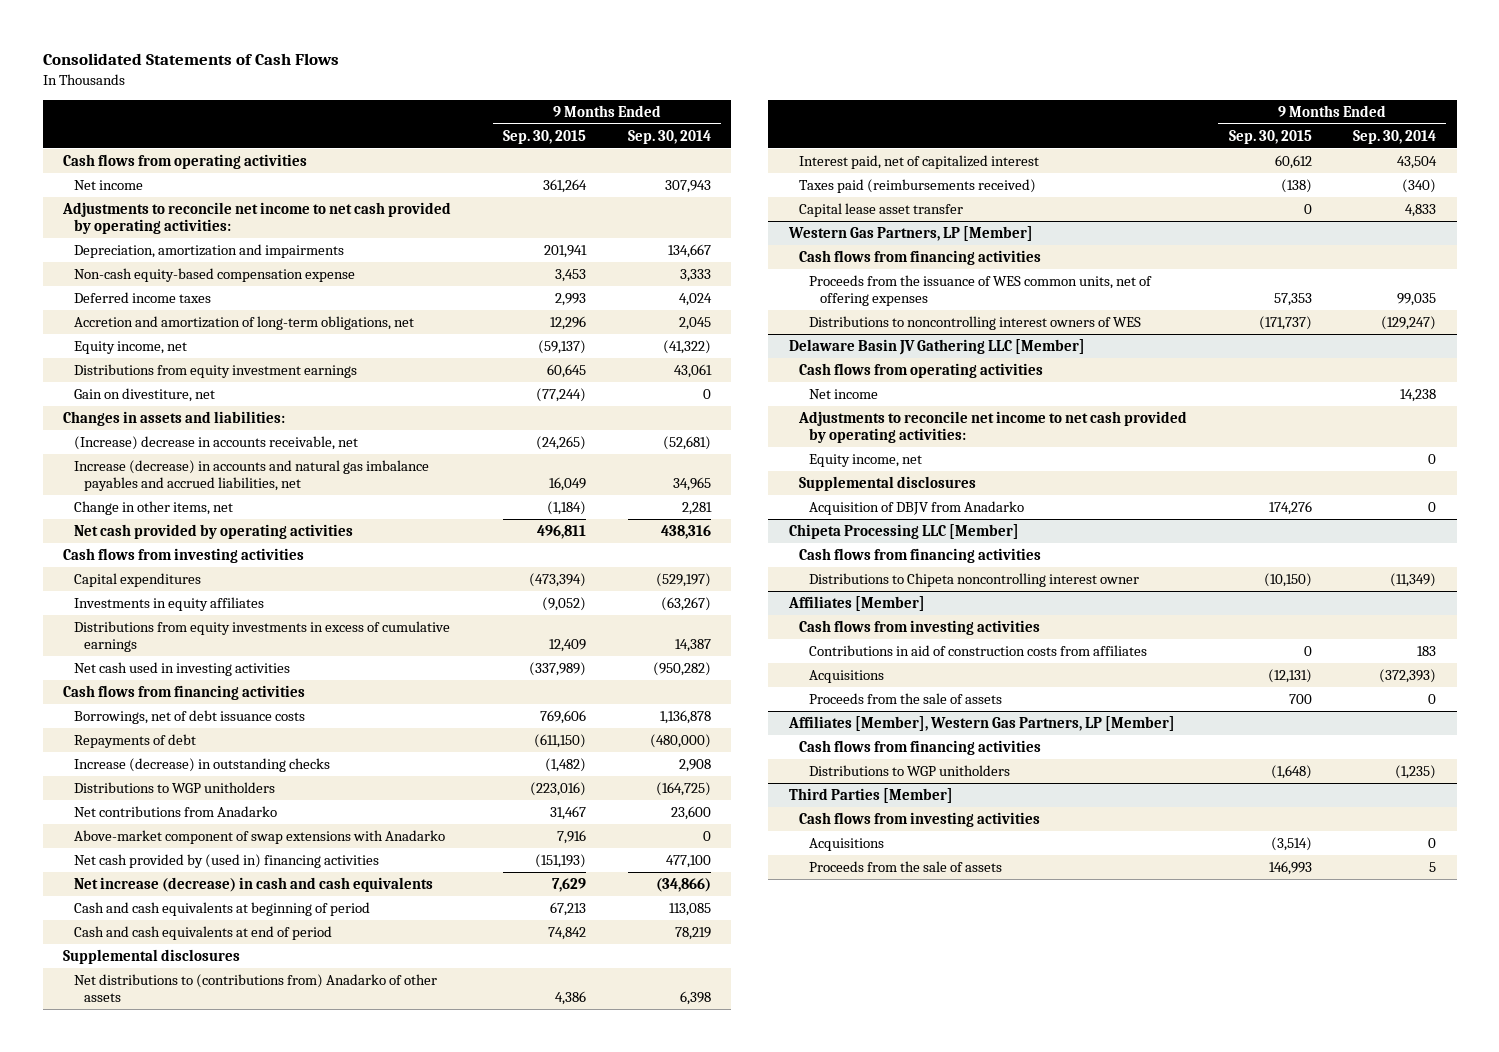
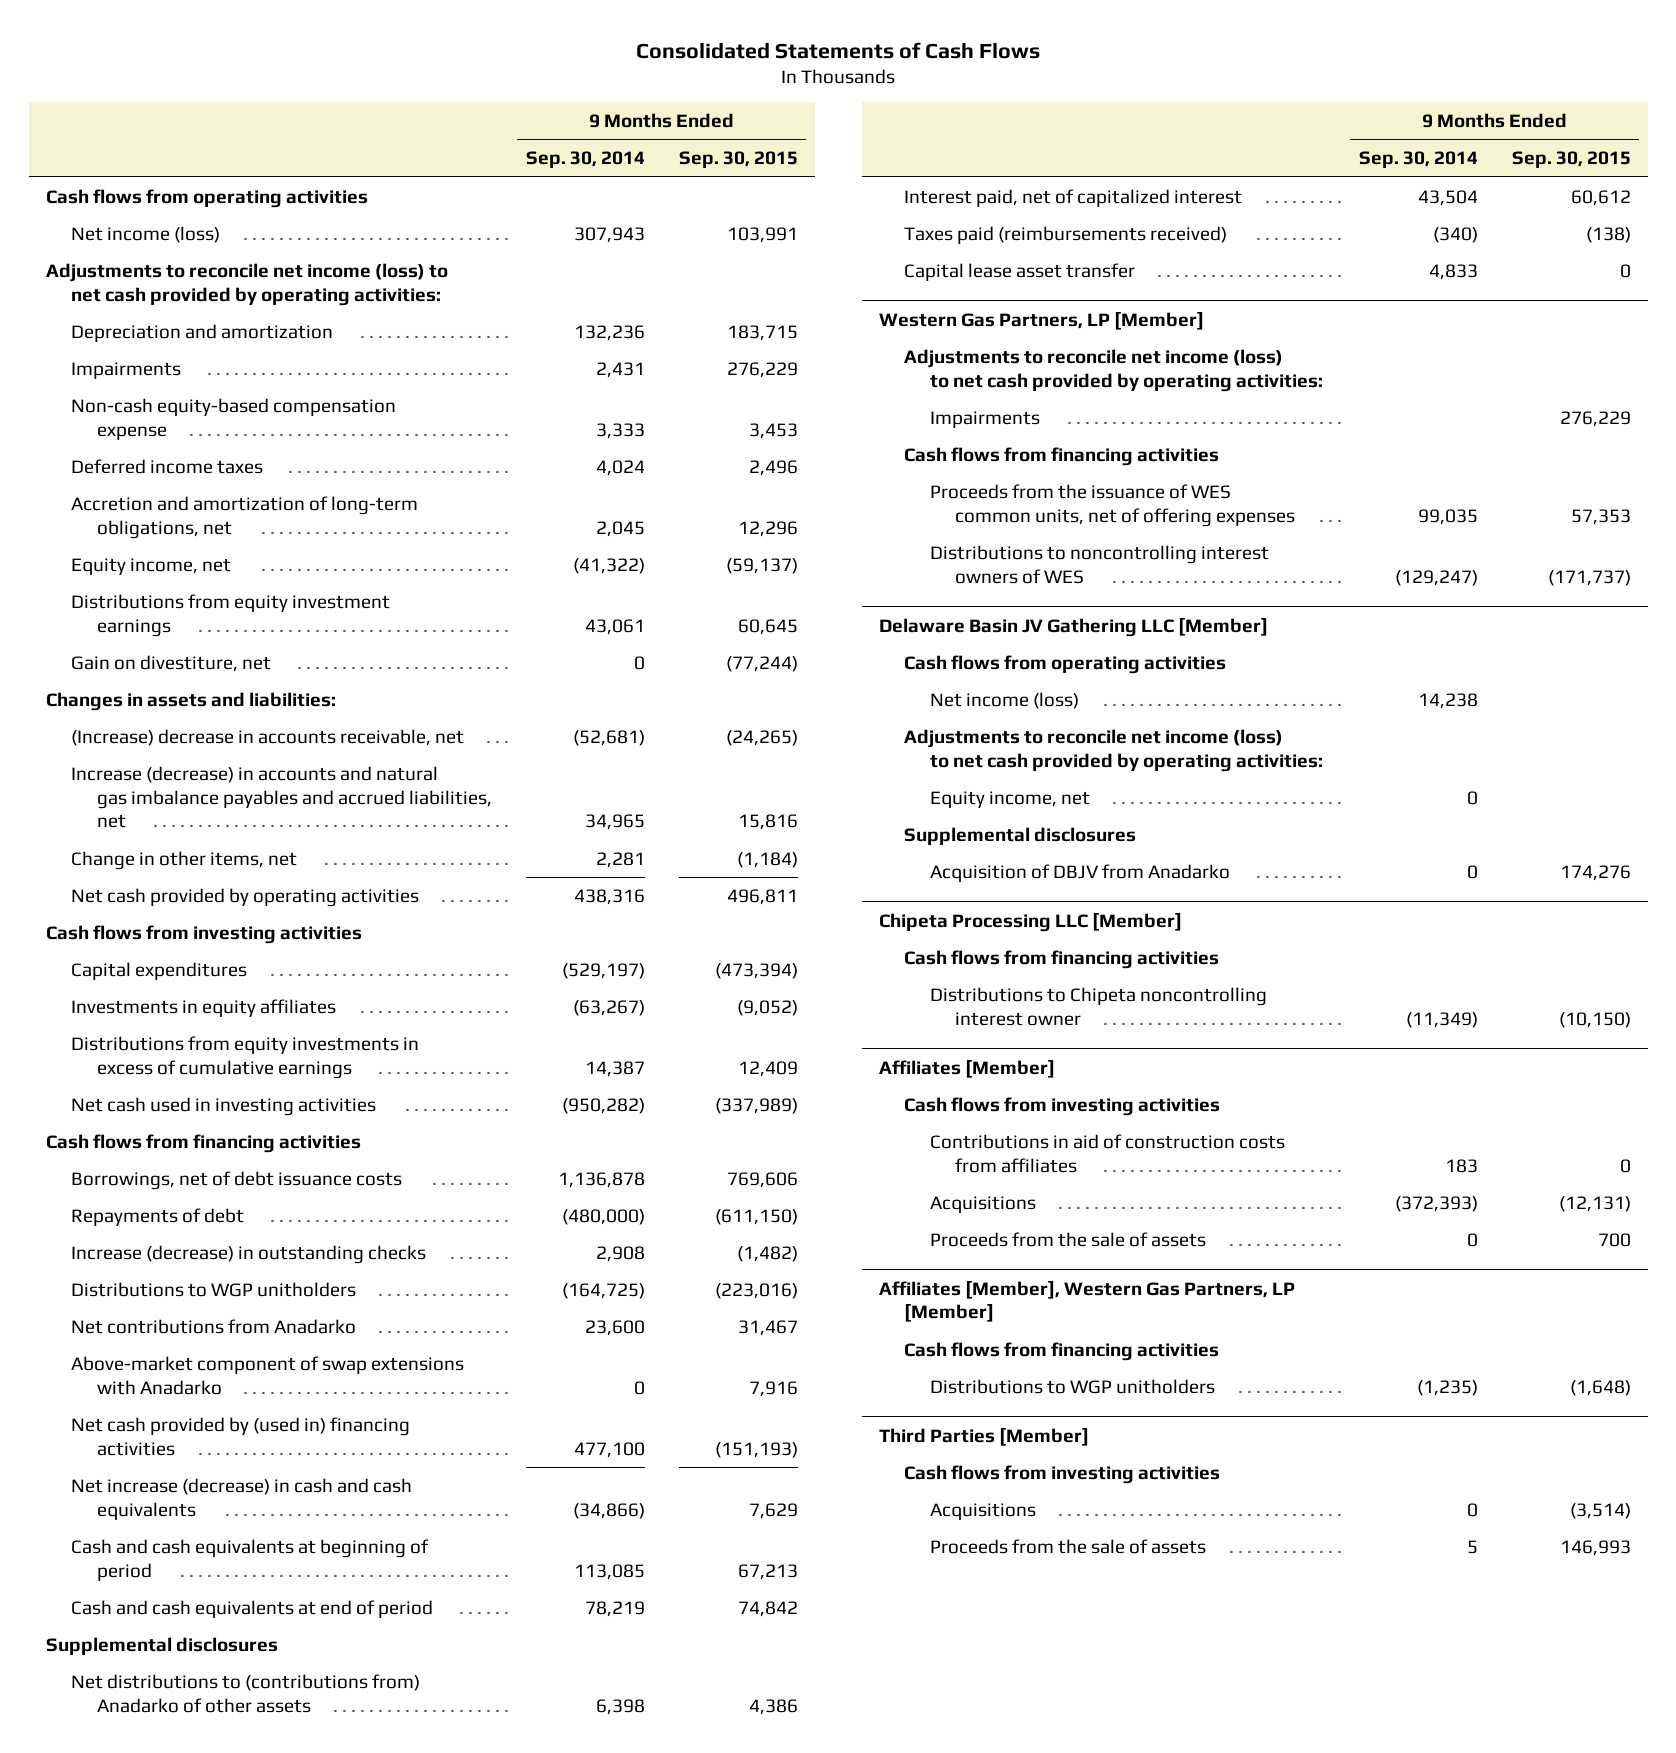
[73,179,143,190] Net income -> [71,225,221,243] Net income (loss)
[543,178,588,193] 361,264 -> [726,226,798,243] 103,991
[62,201,452,235] Adjustments to reconcile net income to net cash provided by operating activities: -> [45,262,448,306] Adjustments to reconcile net income (loss) to net cash provided by operating activities:
[73,243,344,258] Depreciation, amortization and impairments -> [71,323,334,342] Depreciation and amortization
[544,244,588,258] 201,941 -> [726,324,798,341] 183,715
[667,243,711,258] 134,667 -> [573,324,645,341] 132,236
none -> [71,361,182,379] Impairments
[555,292,587,306] 2,993 -> [748,459,798,476] 2,496
[549,477,587,492] 16,049 -> [737,814,798,831] 15,816
none -> [904,348,1323,392] Adjustments to reconcile net income (loss) to net cash provided by operating activities:
none -> [929,410,1040,428] Impairments
[809,388,879,399] Net income -> [929,691,1079,709] Net income (loss)
[798,410,1188,444] Adjustments to reconcile net income to net cash provided by operating activities: -> [904,728,1323,772] Adjustments to reconcile net income (loss) to net cash provided by operating activities:

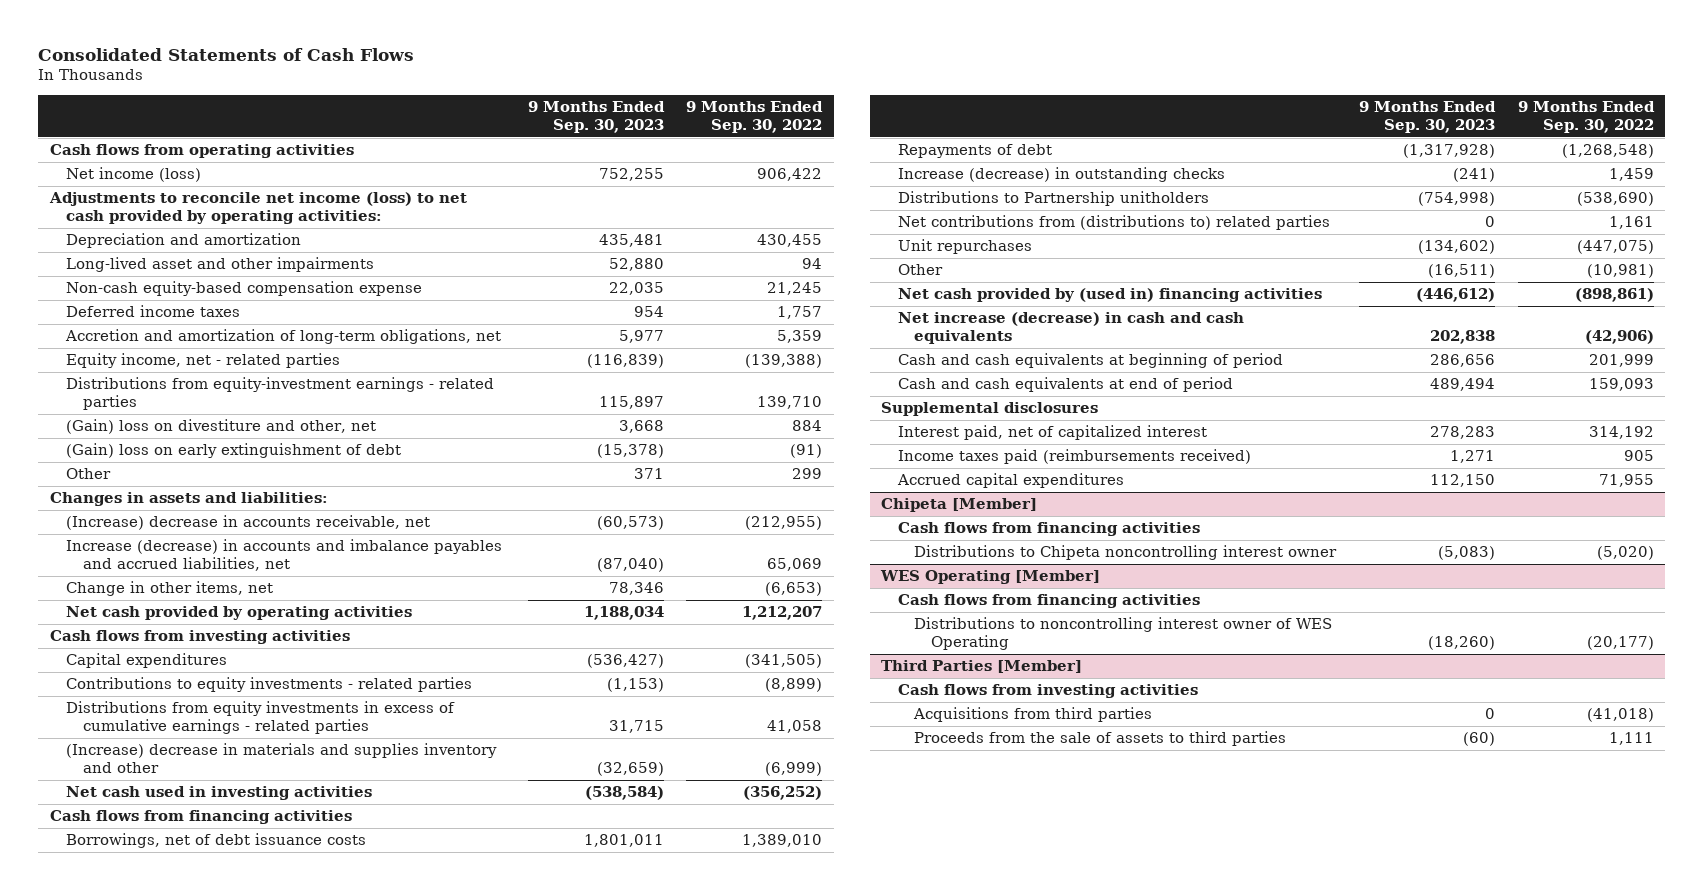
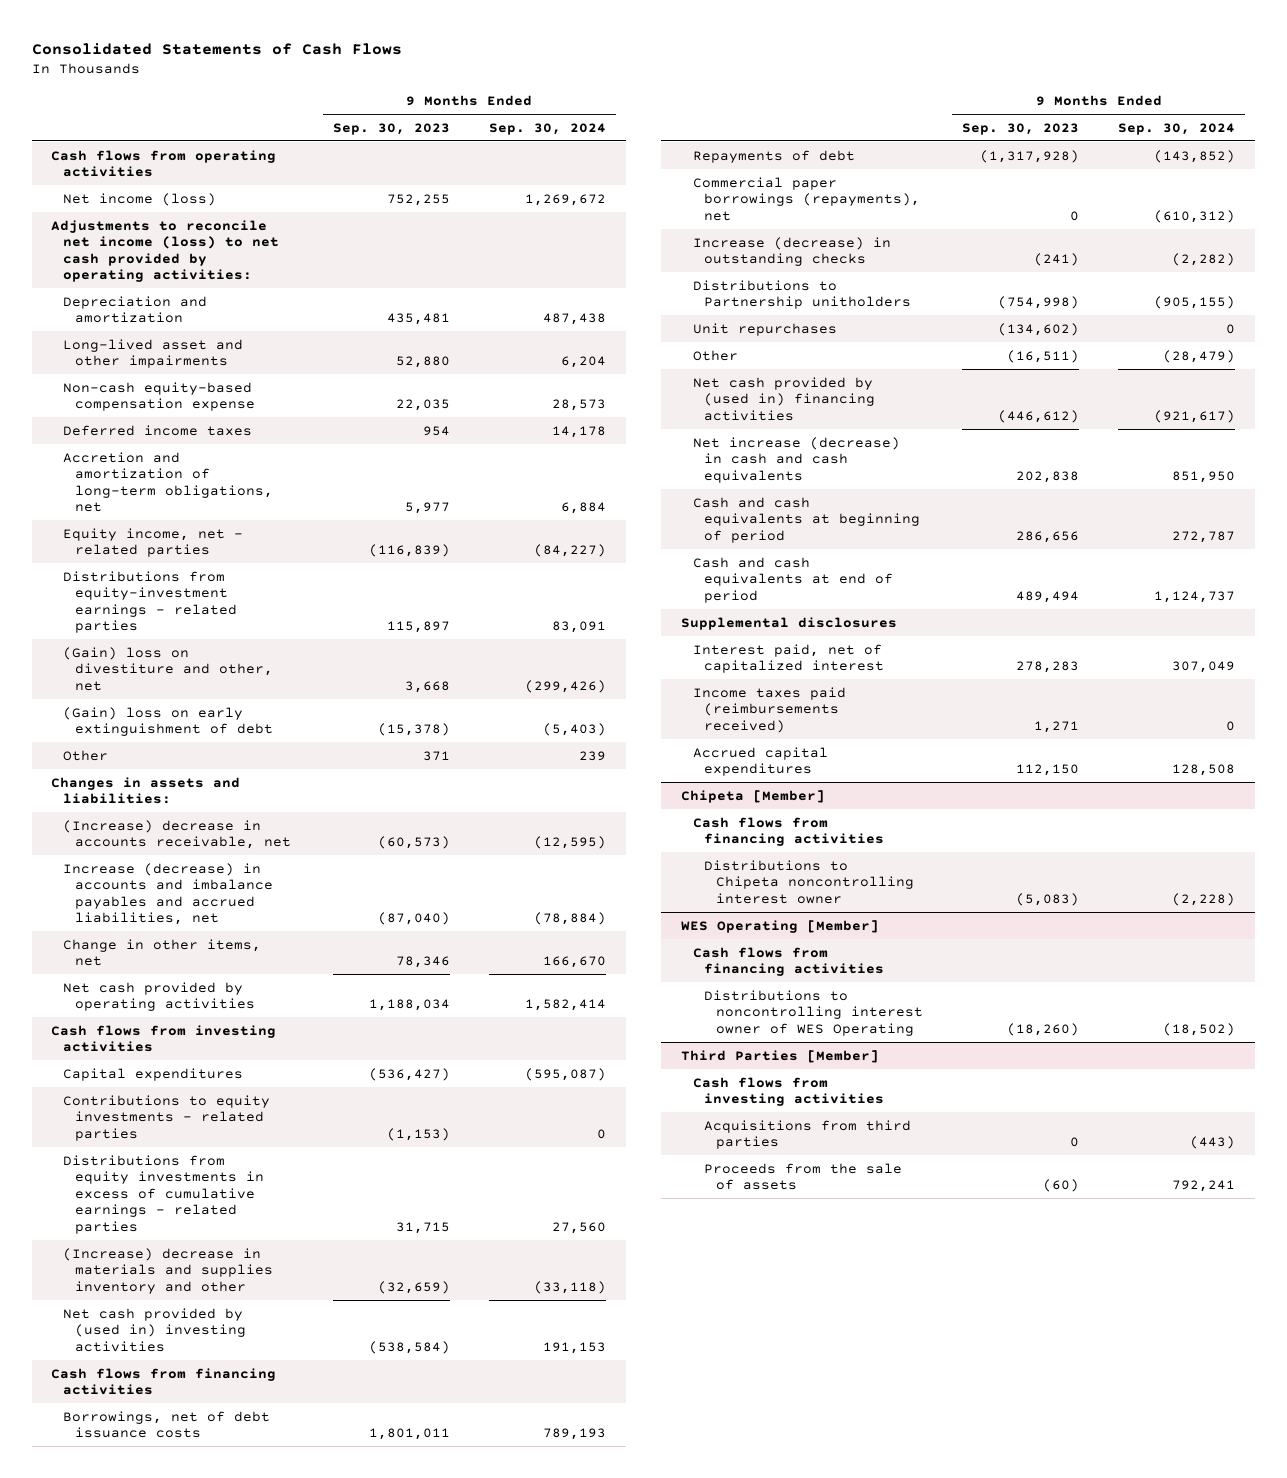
[686,101,824,134] 9 Months Ended Sep. 30, 2022 -> none
none -> [488,122,606,135] Sep. 30, 2024
[66,786,373,801] Net cash used in investing activities -> [63,1307,246,1352] Net cash provided by (used in) investing activities
none -> [692,176,921,221] Commercial paper borrowings (repayments), net
[897,215,1330,231] Net contributions from (distributions to) related parties -> none
[914,731,1287,747] Proceeds from the sale of assets to third parties -> [704,1162,903,1191] Proceeds from the sale of assets

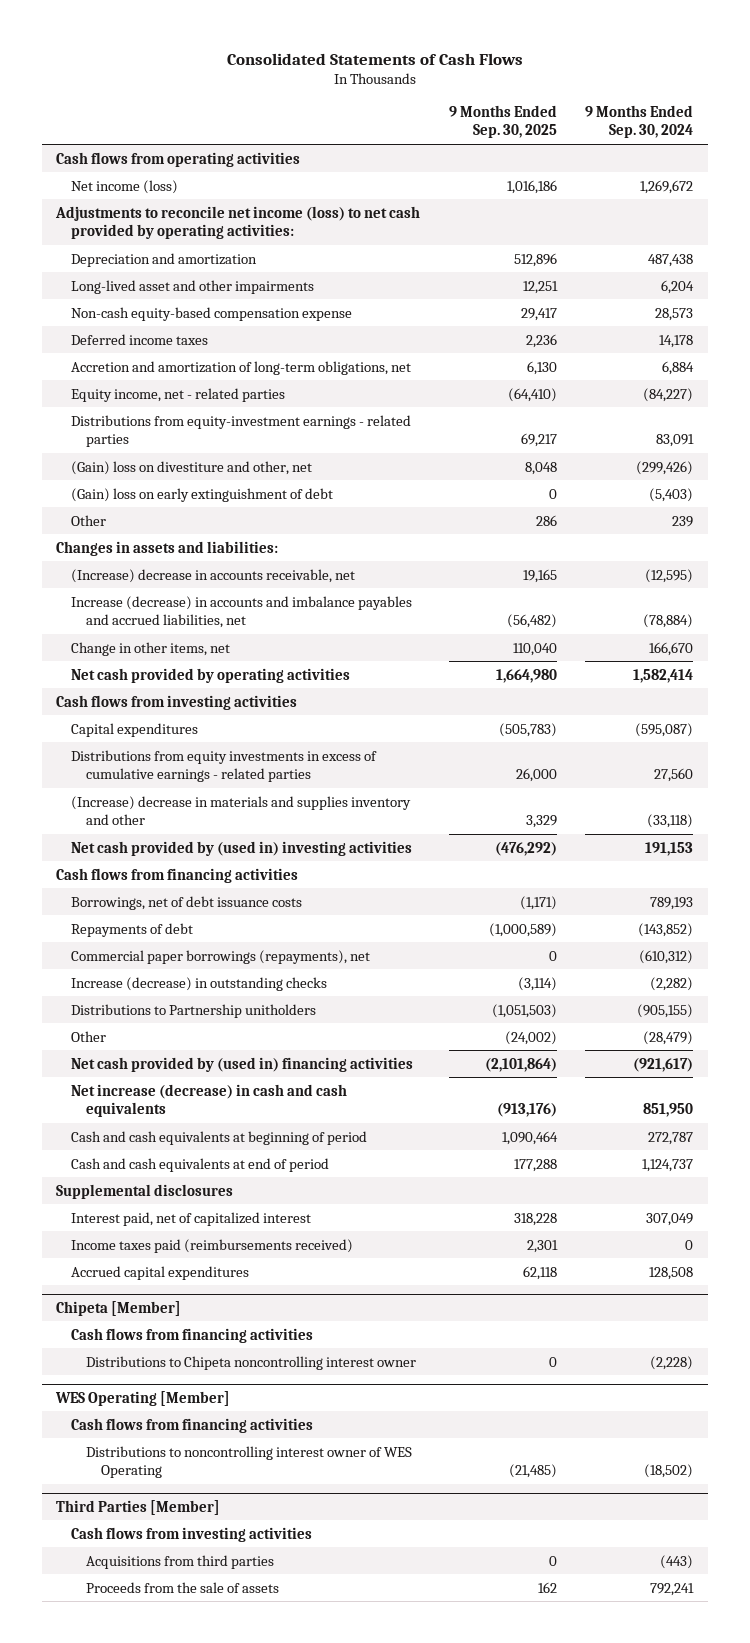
[332,122,450,135] Sep. 30, 2023 -> none
none -> [448,105,557,139] 9 Months Ended Sep. 30, 2025
[63,1094,271,1141] Contributions to equity investments - related parties -> none
[692,322,837,336] Unit repurchases -> none

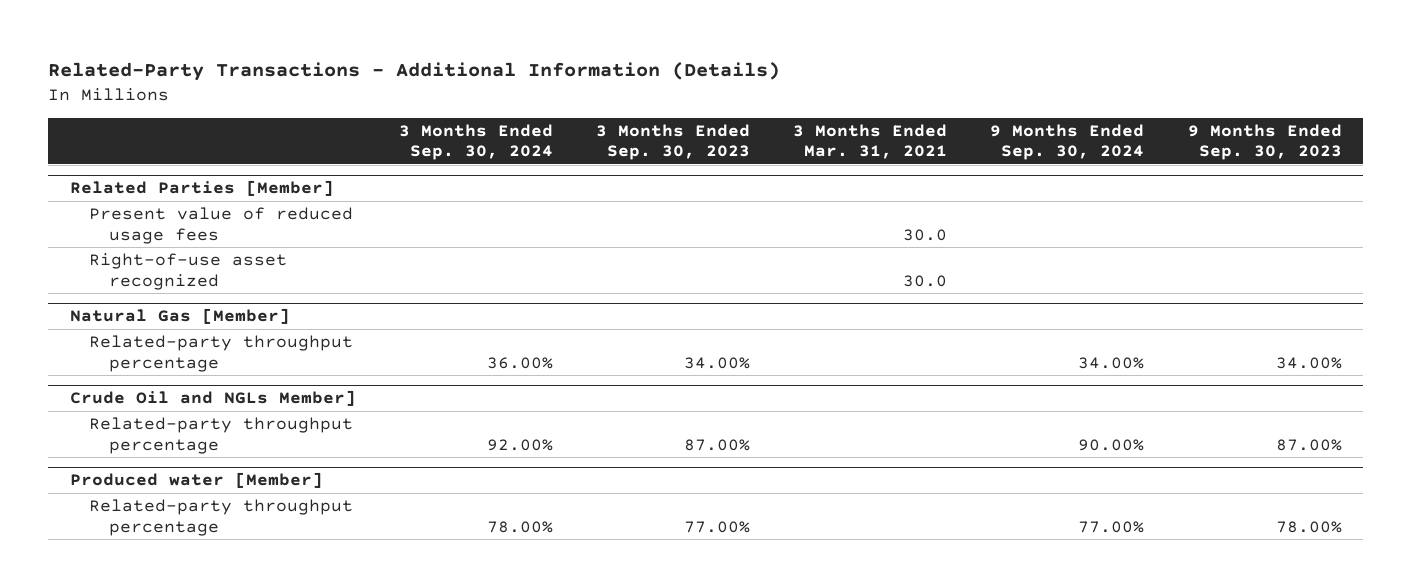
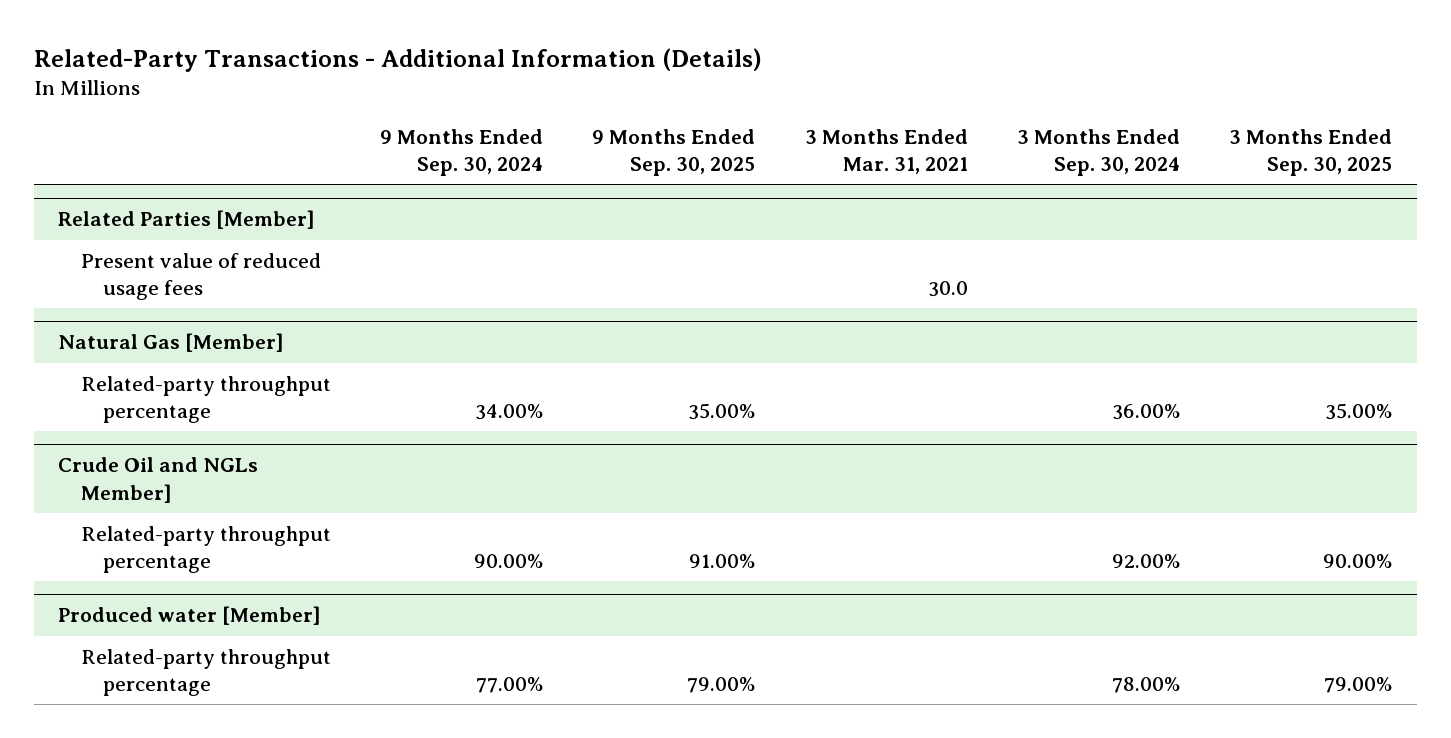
[596,123,751,161] 3 Months Ended Sep. 30, 2023 -> none
[1187,123,1342,161] 9 Months Ended Sep. 30, 2023 -> none
none -> [592,128,756,177] 9 Months Ended Sep. 30, 2025
none -> [1229,128,1393,177] 3 Months Ended Sep. 30, 2025
[89,252,288,290] Right-of-use asset recognized -> none

